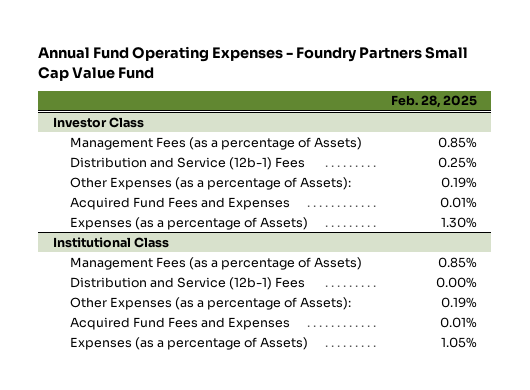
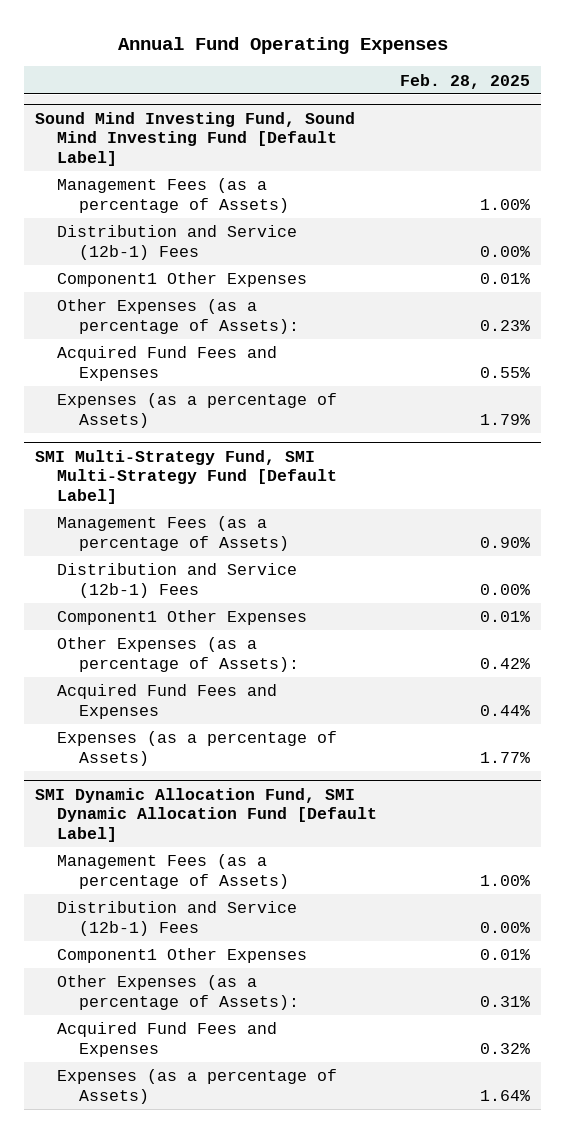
[38,46,469,81] Annual Fund Operating Expenses - Foundry Partners Small Cap Value Fund -> [117,36,448,54] Annual Fund Operating Expenses
[52,116,144,128] Investor Class -> none
[69,156,305,170] Distribution and Service (12b-1) Fees -> none
[69,176,351,190] Other Expenses (as a percentage of Assets): -> none
[69,196,290,210] Acquired Fund Fees and Expenses -> none
[69,216,308,230] Expenses (as a percentage of Assets) -> none
[52,236,169,248] Institutional Class -> none
[69,256,362,270] Management Fees (as a percentage of Assets) -> none
none -> [35,111,356,166] Sound Mind Investing Fund, Sound Mind Investing Fund [Default Label]
[437,136,477,148] 0.85% -> [479,198,530,210] 1.00%
none -> [57,272,308,288] Component1 Other Expenses
[440,296,477,308] 0.19% -> [479,319,530,331] 0.23%
[439,316,477,328] 0.01% -> [479,366,530,378] 0.55%
[440,336,477,348] 1.05% -> [479,413,530,425] 1.79%
none -> [35,449,338,504] SMI Multi-Strategy Fund, SMI Multi-Strategy Fund [Default Label]
none -> [57,516,289,551] Management Fees (as a percentage of Assets)
none -> [57,563,298,598] Distribution and Service (12b-1) Fees
none -> [57,610,308,626] Component1 Other Expenses
none -> [57,637,299,672] Other Expenses (as a percentage of Assets):
none -> [57,684,278,719] Acquired Fund Fees and Expenses
none -> [57,731,338,766] Expenses (as a percentage of Assets)
none -> [35,787,378,842] SMI Dynamic Allocation Fund, SMI Dynamic Allocation Fund [Default Label]
none -> [57,854,289,889] Management Fees (as a percentage of Assets)
none -> [57,901,298,936] Distribution and Service (12b-1) Fees
none -> [57,948,308,964] Component1 Other Expenses
none -> [57,975,299,1010] Other Expenses (as a percentage of Assets):
none -> [57,1022,278,1057] Acquired Fund Fees and Expenses
none -> [57,1069,338,1104] Expenses (as a percentage of Assets)

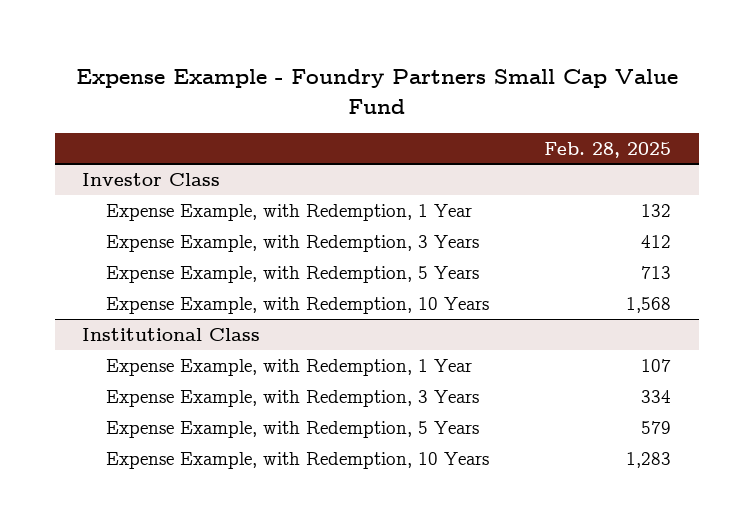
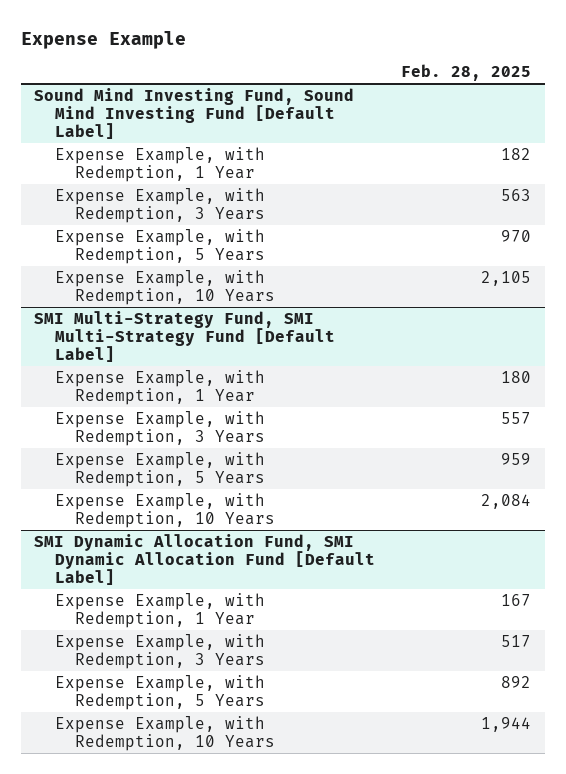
[75,69,678,114] Expense Example - Foundry Partners Small Cap Value Fund -> [20,30,186,49] Expense Example
[82,172,221,186] Investor Class -> none
[82,327,261,341] Institutional Class -> none
none -> [34,87,355,139] Sound Mind Investing Fund, Sound Mind Investing Fund [Default Label]
[641,203,672,217] 132 -> [501,147,532,160] 182
[641,234,672,248] 412 -> [501,188,532,201] 563
[641,265,672,279] 713 -> [501,229,532,242] 970
[626,296,672,313] 1,568 -> [481,270,532,286] 2,105
none -> [34,310,335,362] SMI Multi-Strategy Fund, SMI Multi-Strategy Fund [Default Label]
[641,358,672,372] 107 -> [501,370,532,383] 180
[641,389,672,403] 334 -> [501,411,532,424] 557
[641,420,672,434] 579 -> [501,452,532,465] 959
[626,451,672,468] 1,283 -> [481,493,532,509] 2,084
none -> [34,533,375,585] SMI Dynamic Allocation Fund, SMI Dynamic Allocation Fund [Default Label]
none -> [54,592,265,628] Expense Example, with Redemption, 1 Year
none -> [54,633,266,669] Expense Example, with Redemption, 3 Years
none -> [54,674,266,710] Expense Example, with Redemption, 5 Years
none -> [54,715,276,751] Expense Example, with Redemption, 10 Years

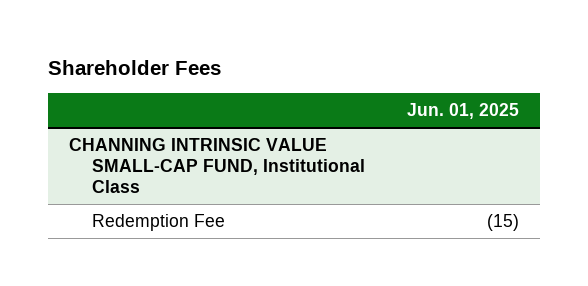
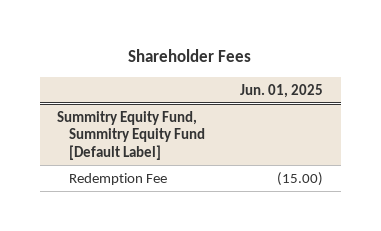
[69,138,365,193] CHANNING INTRINSIC VALUE SMALL-CAP FUND, Institutional Class -> none
none -> [57,110,206,161] Summitry Equity Fund, Summitry Equity Fund [Default Label]
[486,214,519,232] (15) -> [277,171,324,186] (15.00)

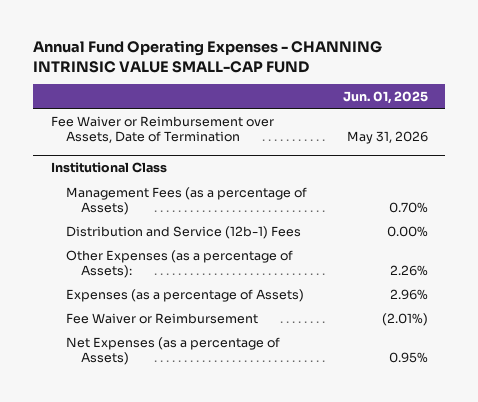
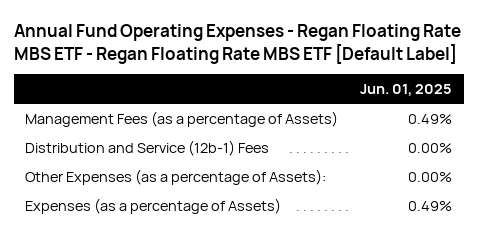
[32,40,382,73] Annual Fund Operating Expenses - CHANNING INTRINSIC VALUE SMALL-CAP FUND -> [14,23,462,64] Annual Fund Operating Expenses - Regan Floating Rate MBS ETF - Regan Floating Rate MBS ETF [Default Label]
[50,115,274,143] Fee Waiver or Reimbursement over Assets, Date of Termination -> none
[50,162,167,174] Institutional Class -> none
[388,201,428,213] 0.70% -> [408,113,453,124] 0.49%
[65,312,258,324] Fee Waiver or Reimbursement -> none
[65,336,280,365] Net Expenses (as a percentage of Assets) -> none
[389,264,428,276] 2.26% -> [408,171,453,182] 0.00%
[389,288,428,300] 2.96% -> [408,200,453,211] 0.49%

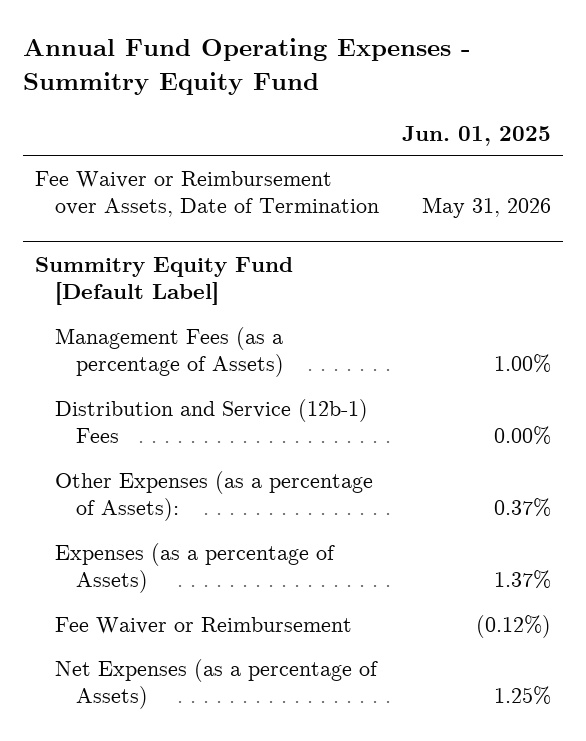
[14,23,462,64] Annual Fund Operating Expenses - Regan Floating Rate MBS ETF - Regan Floating Rate MBS ETF [Default Label] -> [22,38,471,95] Annual Fund Operating Expenses - Summitry Equity Fund
none -> [34,170,380,218] Fee Waiver or Reimbursement over Assets, Date of Termination
none -> [34,256,293,306] Summitry Equity Fund [Default Label]
[408,113,453,124] 0.49% -> [494,354,552,374] 1.00%
[408,171,453,182] 0.00% -> [494,498,552,518] 0.37%
[408,200,453,211] 0.49% -> [494,570,552,590] 1.37%
none -> [55,616,353,634] Fee Waiver or Reimbursement
none -> [55,658,379,710] Net Expenses (as a percentage of Assets)

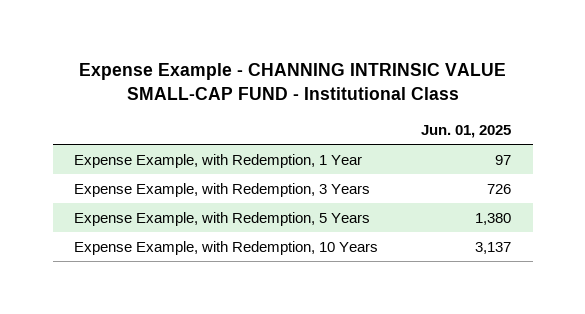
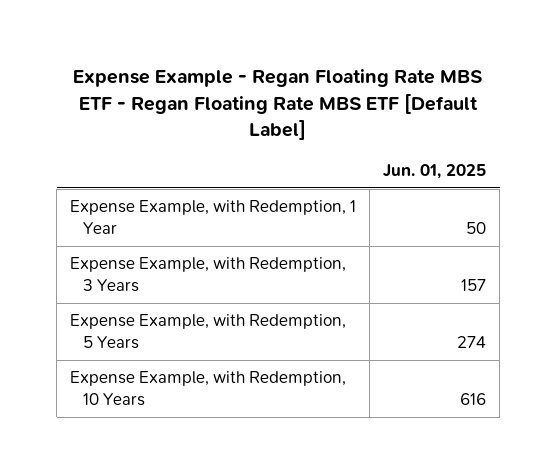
[78,63,506,100] Expense Example - CHANNING INTRINSIC VALUE SMALL-CAP FUND - Institutional Class -> [73,69,483,140] Expense Example - Regan Floating Rate MBS ETF - Regan Floating Rate MBS ETF [Default Label]
[495,154,512,165] 97 -> [466,221,487,234] 50
[487,183,512,194] 726 -> [461,278,487,291] 157
[475,212,512,225] 1,380 -> [457,335,487,348] 274
[475,241,512,254] 3,137 -> [460,392,487,405] 616

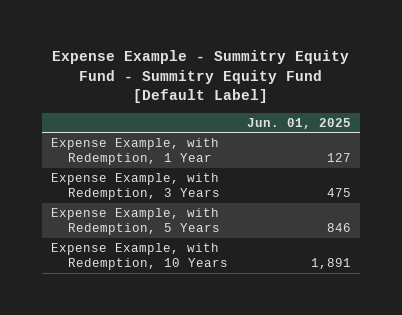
[73,69,483,140] Expense Example - Regan Floating Rate MBS ETF - Regan Floating Rate MBS ETF [Default Label] -> [51,50,349,104] Expense Example - Summitry Equity Fund - Summitry Equity Fund [Default Label]
[466,221,487,234] 50 -> [326,153,351,163] 127
[461,278,487,291] 157 -> [326,188,351,198] 475
[457,335,487,348] 274 -> [326,223,351,233] 846
[460,392,487,405] 616 -> [310,258,351,270] 1,891

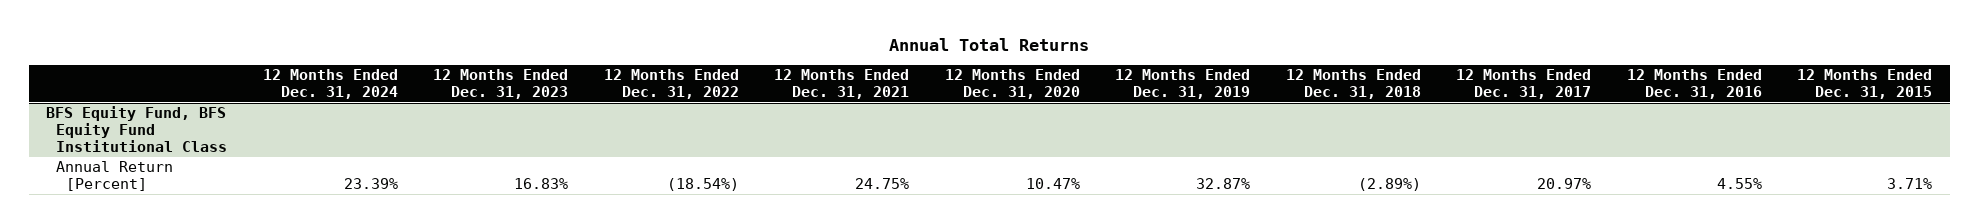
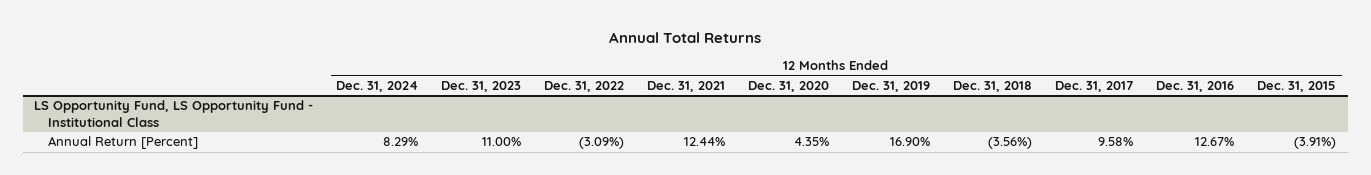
[46,106,228,152] BFS Equity Fund, BFS Equity Fund Institutional Class -> none
none -> [34,100,314,127] LS Opportunity Fund, LS Opportunity Fund - Institutional Class
[343,178,398,190] 23.39% -> [383,137,419,147] 8.29%
[514,178,569,190] 16.83% -> [482,137,522,147] 11.00%
[666,178,739,192] (18.54%) -> [579,137,625,150] (3.09%)
[855,178,910,190] 24.75% -> [684,137,726,147] 12.44%
[1025,178,1080,190] 10.47% -> [794,137,830,147] 4.35%
[1196,178,1251,190] 32.87% -> [890,137,931,147] 16.90%
[1357,178,1421,192] (2.89%) -> [988,137,1033,150] (3.56%)
[1537,178,1592,190] 20.97% -> [1098,137,1134,147] 9.58%
[1716,178,1762,190] 4.55% -> [1195,137,1235,147] 12.67%
[1887,178,1933,190] 3.71% -> [1294,137,1337,150] (3.91%)

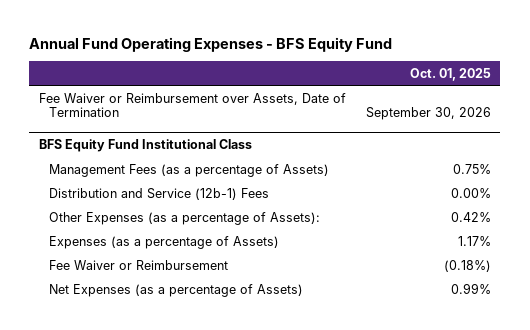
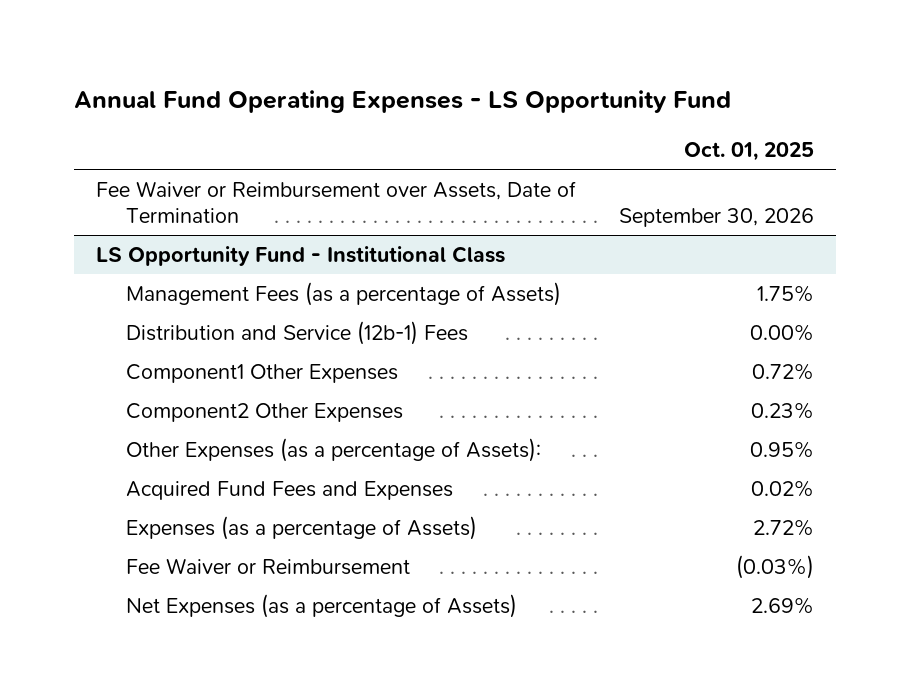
[29,36,393,52] Annual Fund Operating Expenses - BFS Equity Fund -> [74,90,732,114] Annual Fund Operating Expenses - LS Opportunity Fund
[39,138,253,152] BFS Equity Fund Institutional Class -> none
none -> [95,246,505,267] LS Opportunity Fund - Institutional Class
[452,163,491,174] 0.75% -> [757,285,815,303] 1.75%
none -> [126,364,399,384] Component1 Other Expenses
none -> [126,403,404,423] Component2 Other Expenses
[450,211,491,222] 0.42% -> [750,441,815,459] 0.95%
none -> [126,481,454,501] Acquired Fund Fees and Expenses
[457,235,491,246] 1.17% -> [753,519,815,537] 2.72%
[443,259,491,272] (0.18%) -> [736,555,815,580] (0.03%)
[450,282,491,294] 0.99% -> [751,597,815,615] 2.69%

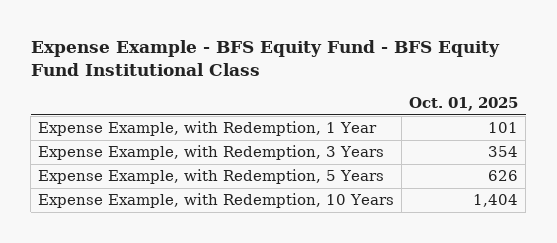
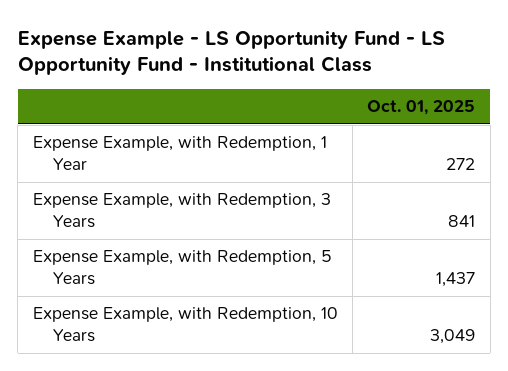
[30,40,500,77] Expense Example - BFS Equity Fund - BFS Equity Fund Institutional Class -> [17,29,445,76] Expense Example - LS Opportunity Fund - LS Opportunity Fund - Institutional Class
[488,122,519,134] 101 -> [446,158,476,171] 272
[488,146,519,158] 354 -> [448,215,476,228] 841
[488,170,519,182] 626 -> [436,272,476,288] 1,437
[473,194,519,208] 1,404 -> [430,329,476,345] 3,049

